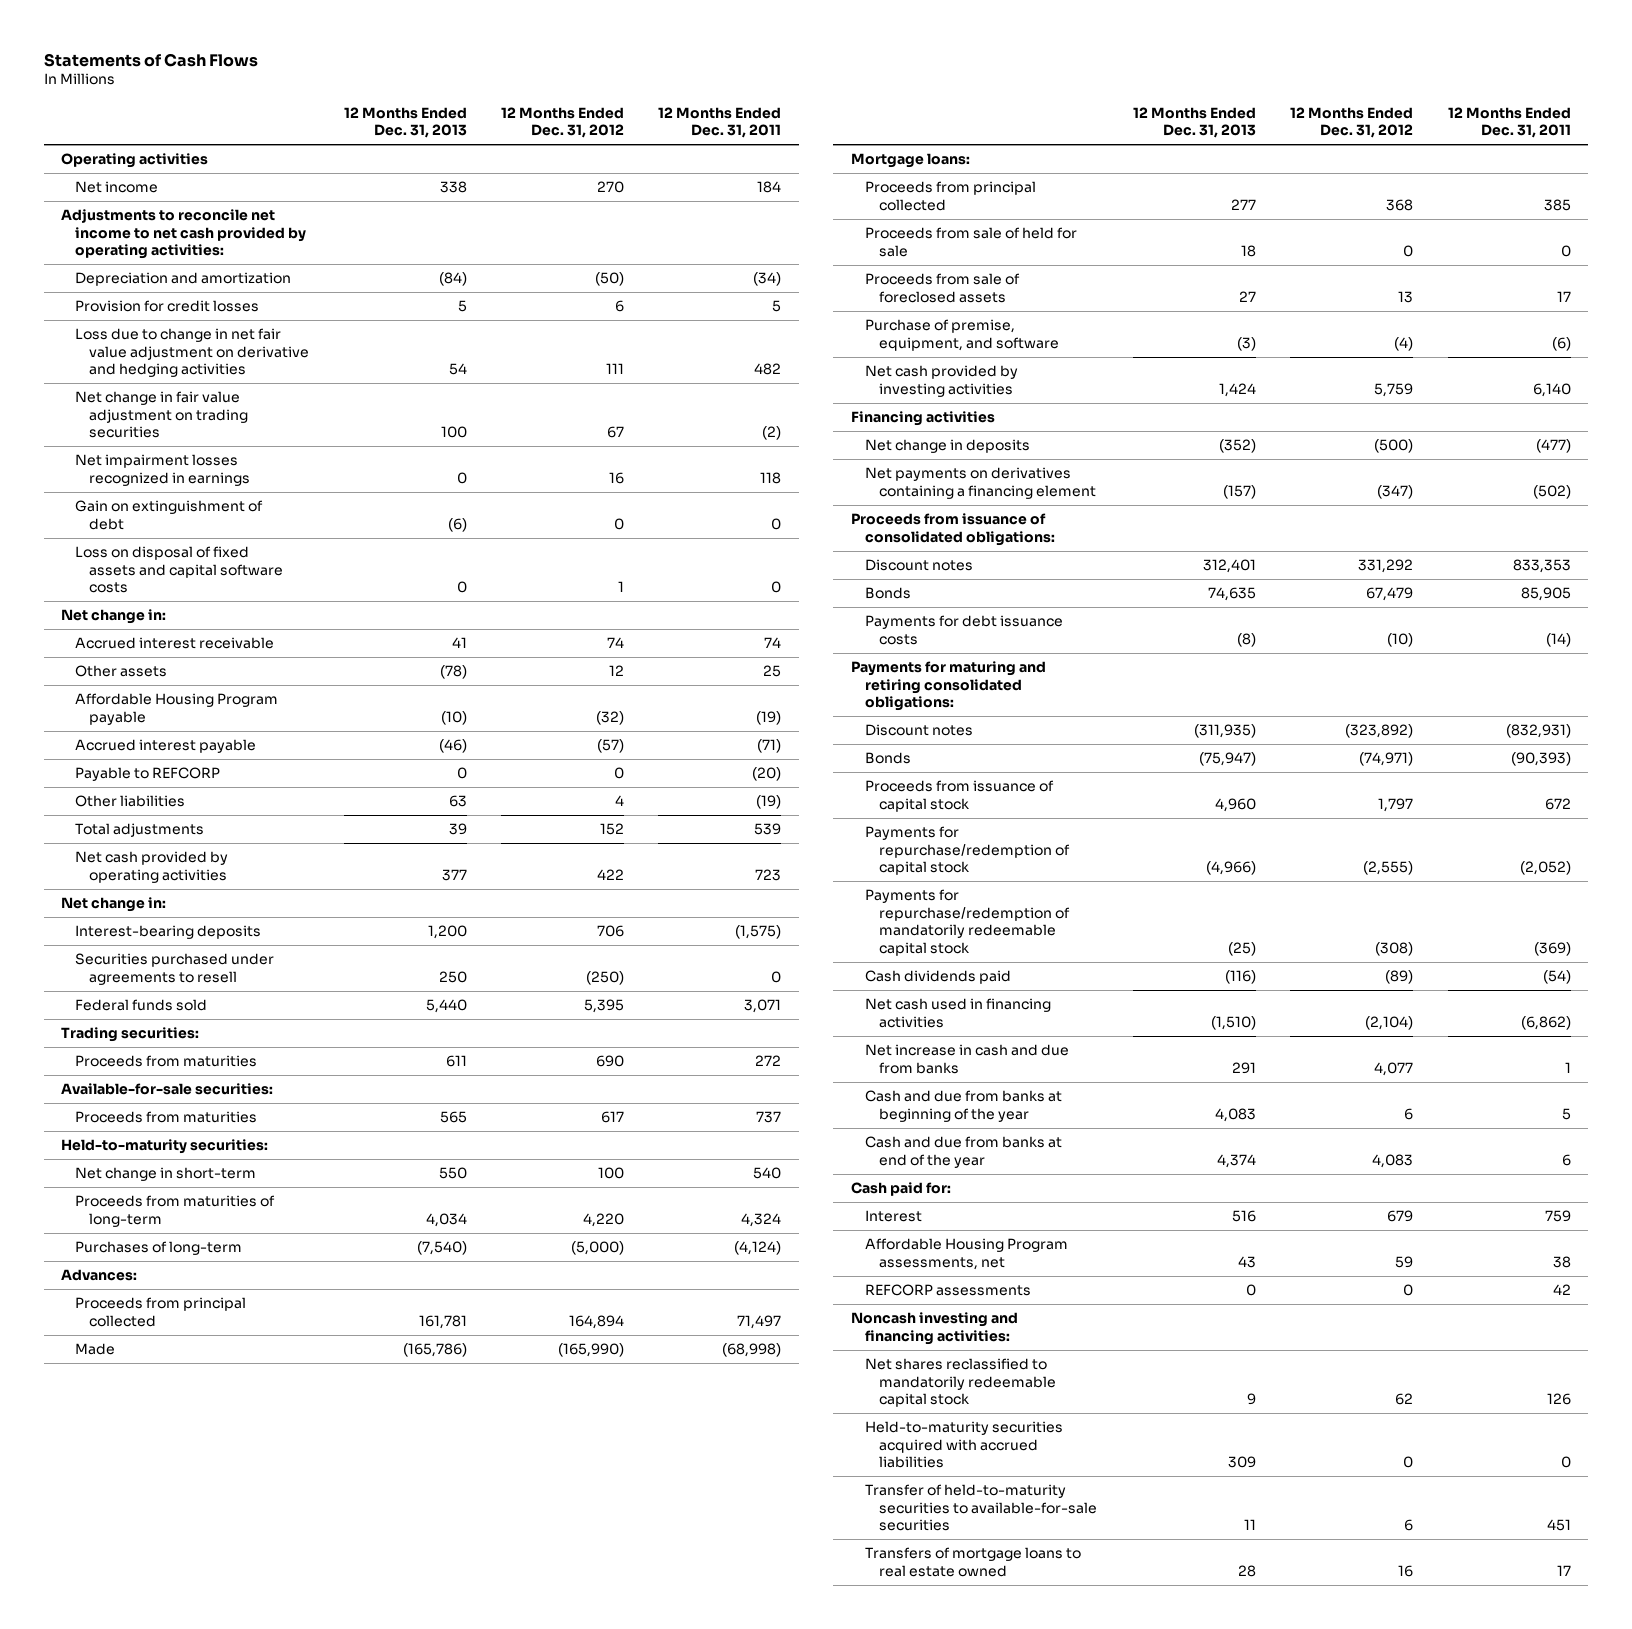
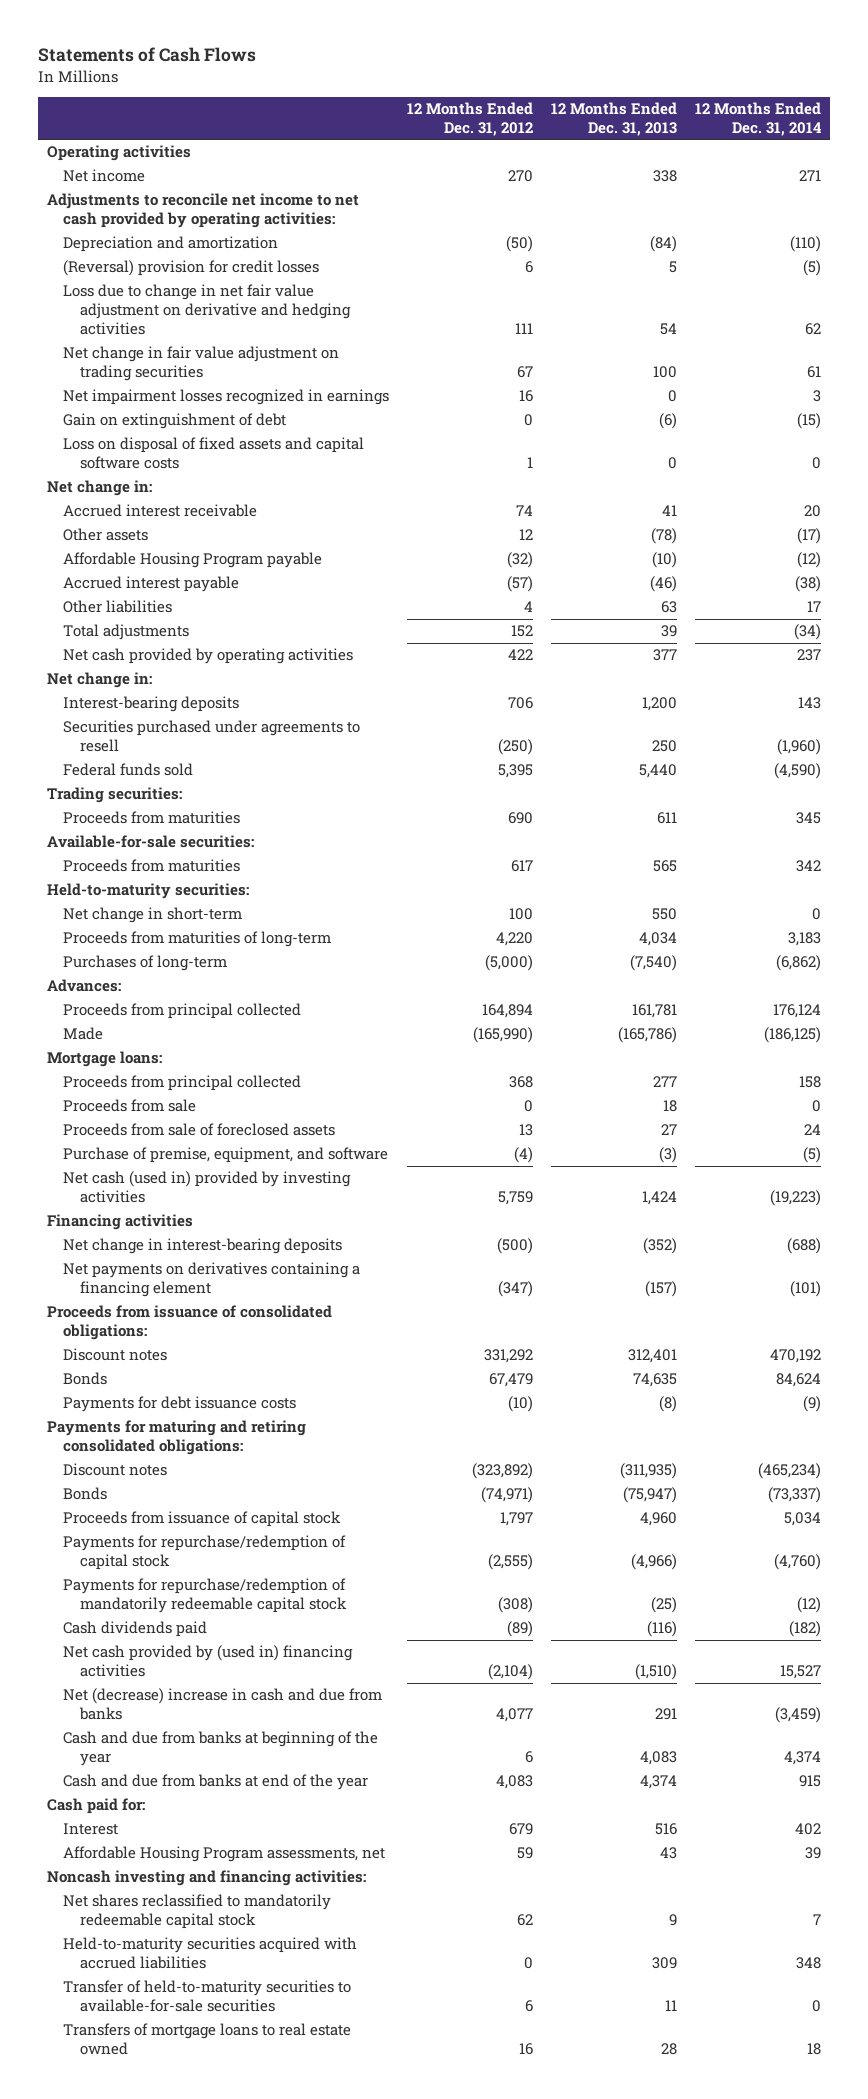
[658,106,782,139] 12 Months Ended Dec. 31, 2011 -> none
none -> [695,101,823,136] 12 Months Ended Dec. 31, 2014
[75,300,260,313] Provision for credit losses -> [63,260,320,277] (Reversal) provision for credit losses
[75,767,221,782] Payable to REFCORP -> none
[864,227,1077,257] Proceeds from sale of held for sale -> [63,1099,197,1113] Proceeds from sale
[864,365,1018,397] Net cash provided by investing activities -> [63,1171,352,1204] Net cash (used in) provided by investing activities
[864,439,1030,454] Net change in deposits -> [63,1238,343,1255] Net change in interest-bearing deposits
[864,998,1051,1028] Net cash used in financing activities -> [63,1645,354,1678] Net cash provided by (used in) financing activities
[864,1044,1069,1074] Net increase in cash and due from banks -> [63,1688,383,1721] Net (decrease) increase in cash and due from banks
[864,1284,1031,1297] REFCORP assessments -> none

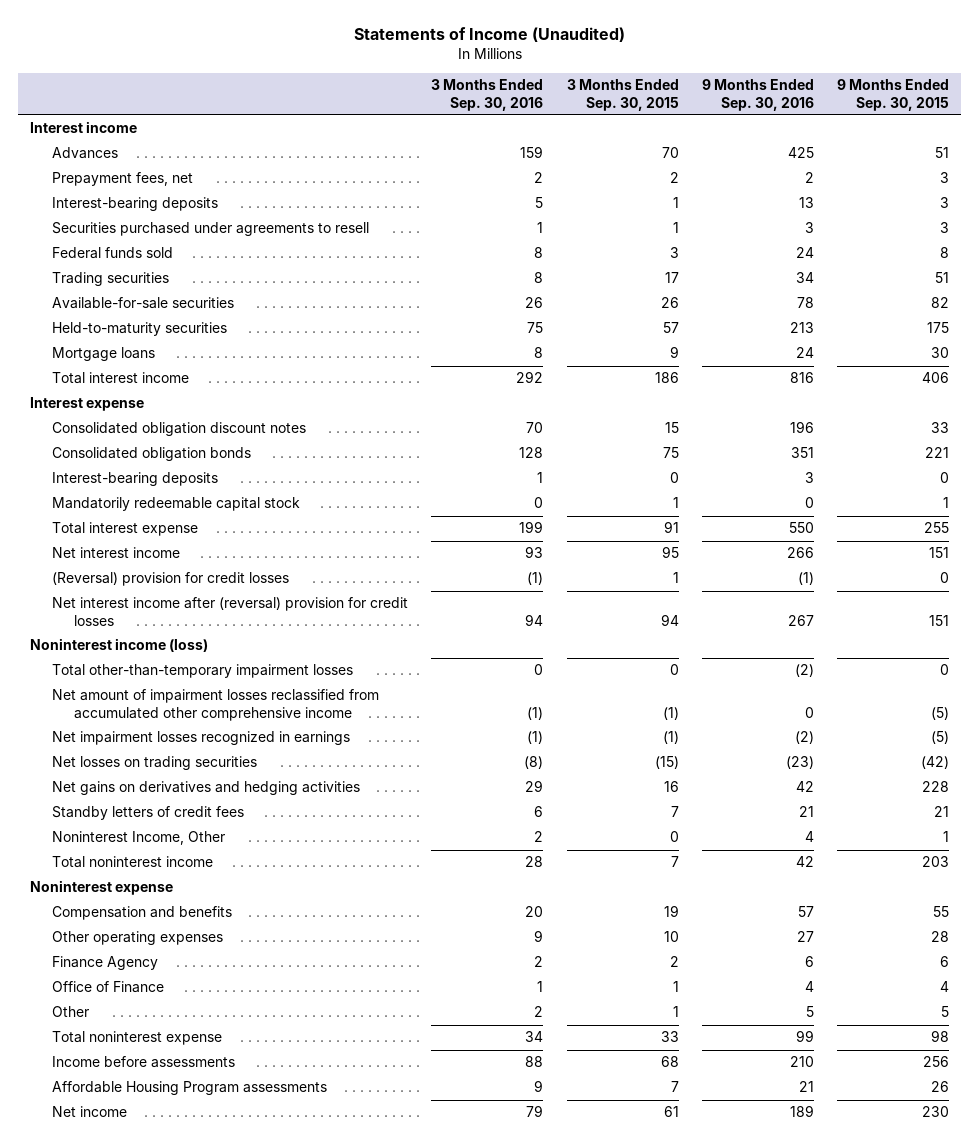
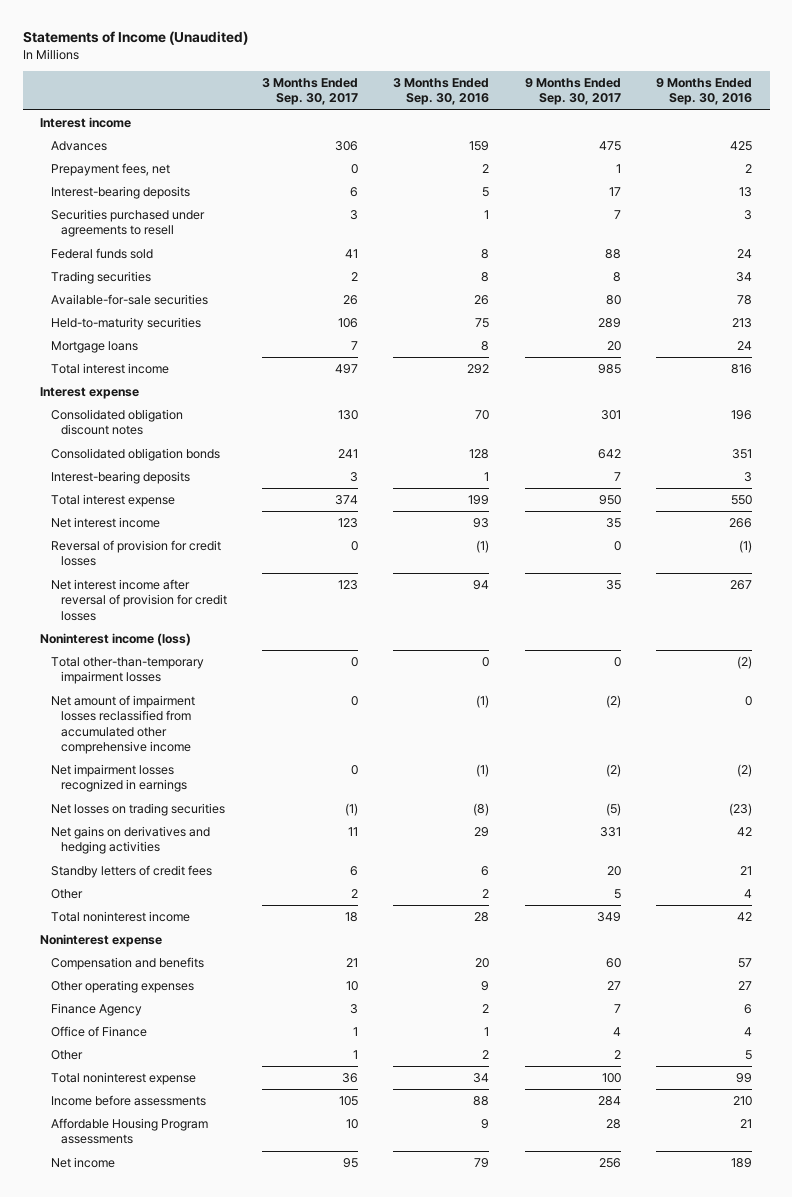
[566,79,679,111] 3 Months Ended Sep. 30, 2015 -> none
[837,79,950,111] 9 Months Ended Sep. 30, 2015 -> none
none -> [262,78,359,106] 3 Months Ended Sep. 30, 2017
none -> [524,78,621,106] 9 Months Ended Sep. 30, 2017
[52,497,301,512] Mandatorily redeemable capital stock -> none
[52,572,290,587] (Reversal) provision for credit losses -> [50,540,221,567] Reversal of provision for credit losses
[52,597,409,626] Net interest income after (reversal) provision for credit losses -> [50,579,227,621] Net interest income after reversal of provision for credit losses
[52,831,226,846] Noninterest Income, Other -> none
none -> [50,889,83,900] Other

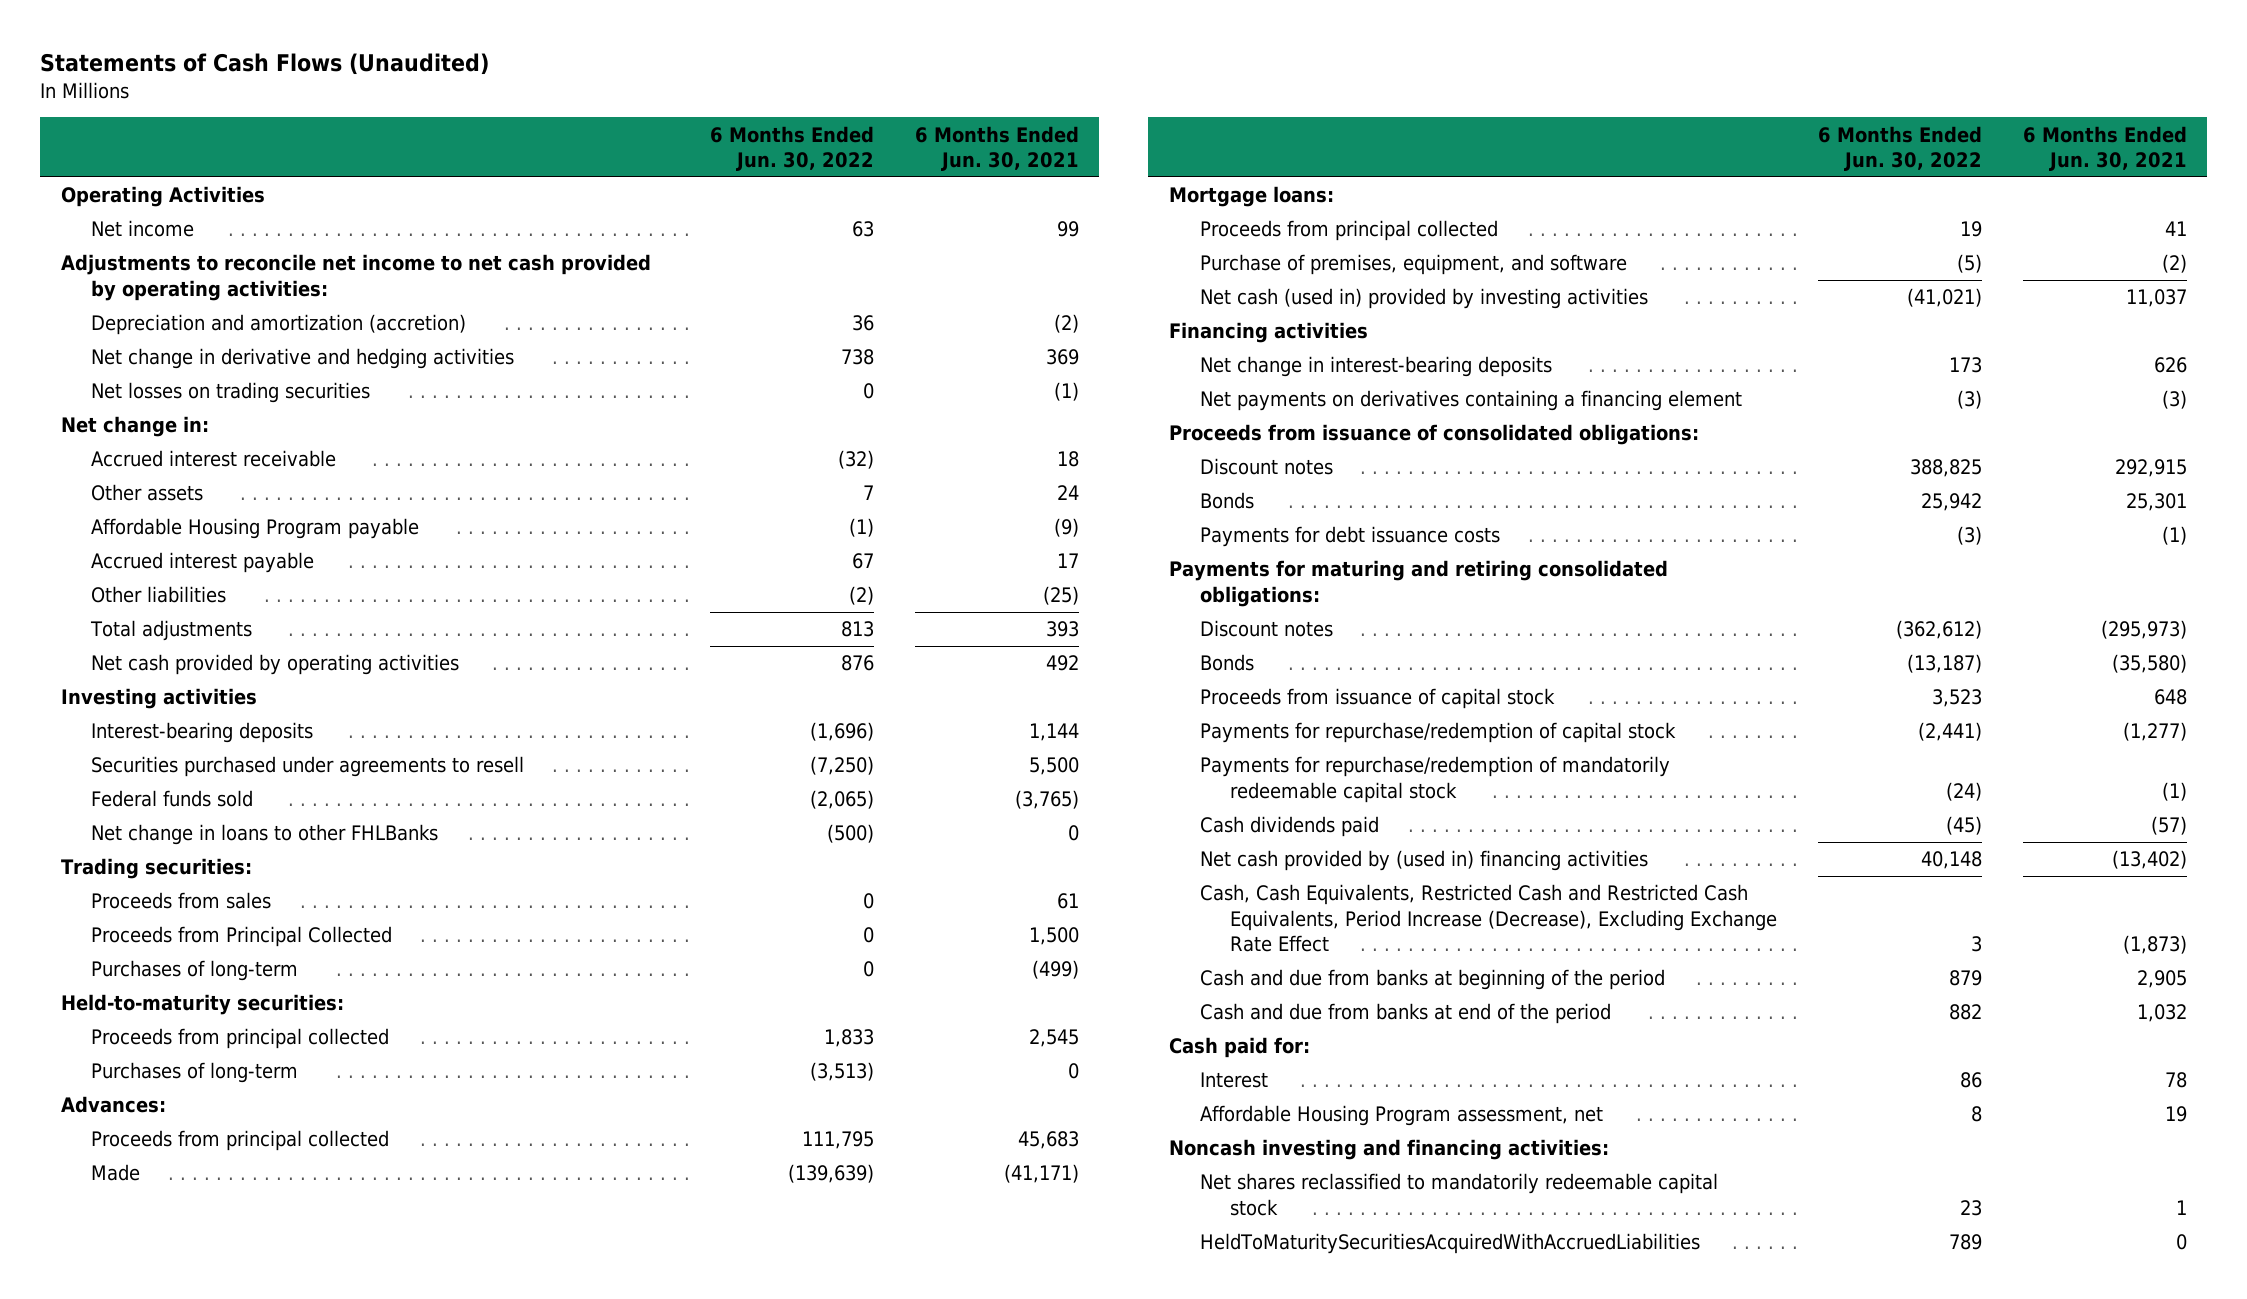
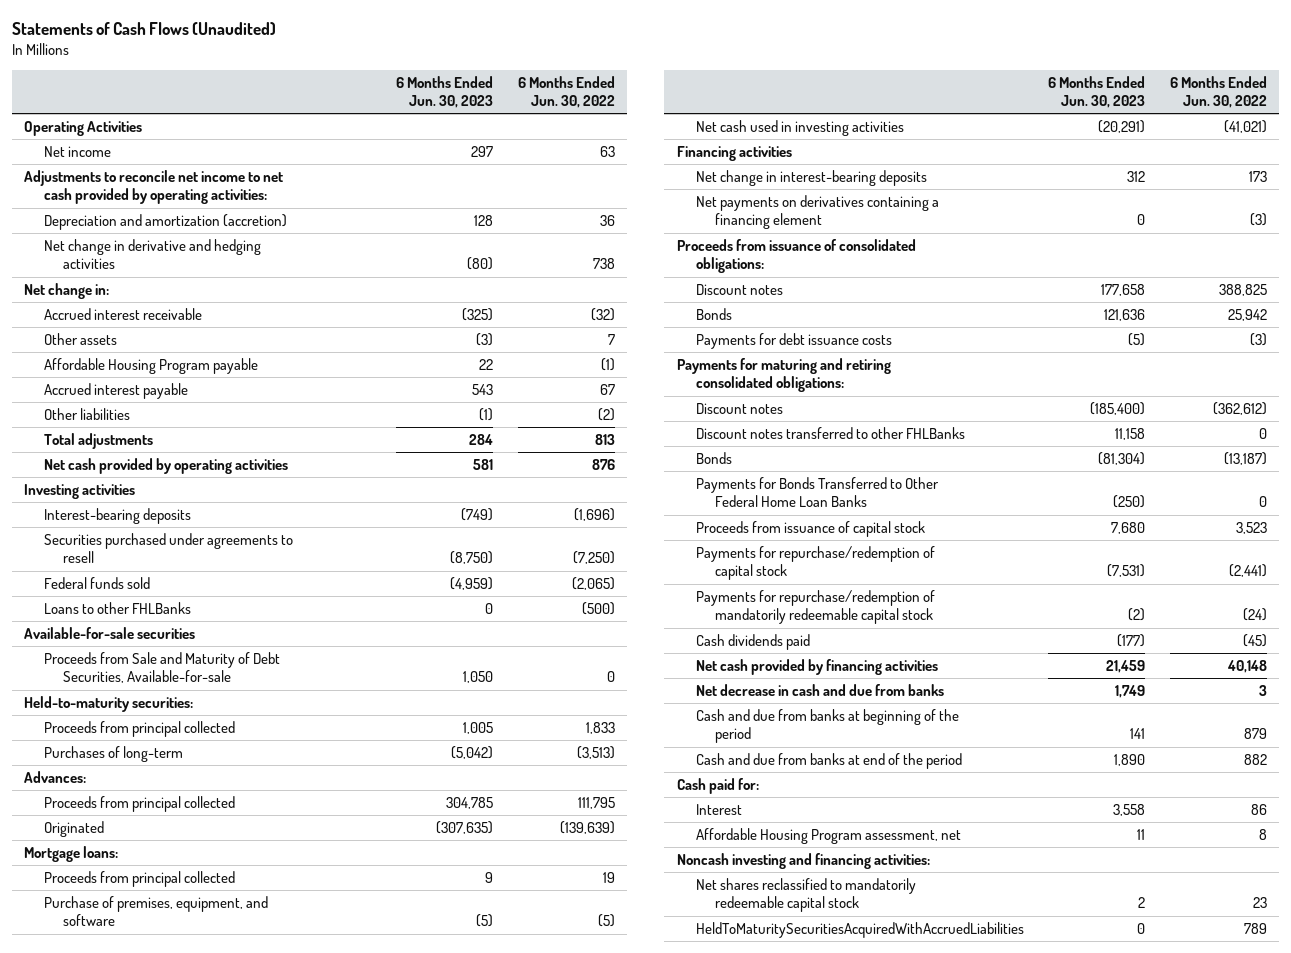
[914,125,1079,172] 6 Months Ended Jun. 30, 2021 -> none
none -> [396,75,494,109] 6 Months Ended Jun. 30, 2023
[91,382,371,404] Net losses on trading securities -> none
[60,858,252,880] Trading securities: -> none
[91,892,272,910] Proceeds from sales -> none
[91,926,393,948] Proceeds from Principal Collected -> none
[91,960,299,982] Purchases of long-term -> none
[91,824,439,846] Net change in loans to other FHLBanks -> [43,602,191,615] Loans to other FHLBanks
none -> [24,627,196,640] Available-for-sale securities
none -> [43,652,280,684] Proceeds from Sale and Maturity of Debt Securities, Available-for-sale
[91,1164,141,1182] Made -> [43,821,104,838] Originated
[1199,288,1648,310] Net cash (used in) provided by investing activities -> [695,120,904,137] Net cash used in investing activities
none -> [695,427,965,440] Discount notes transferred to other FHLBanks
none -> [695,477,939,508] Payments for Bonds Transferred to Other Federal Home Loan Banks
[1199,850,1648,872] Net cash provided by (used in) financing activities -> [695,659,938,676] Net cash provided by financing activities
[1199,884,1778,953] Cash, Cash Equivalents, Restricted Cash and Restricted Cash Equivalents, Period Increase (Decrease), Excluding Exchange Rate Effect -> [695,684,944,697] Net decrease in cash and due from banks

